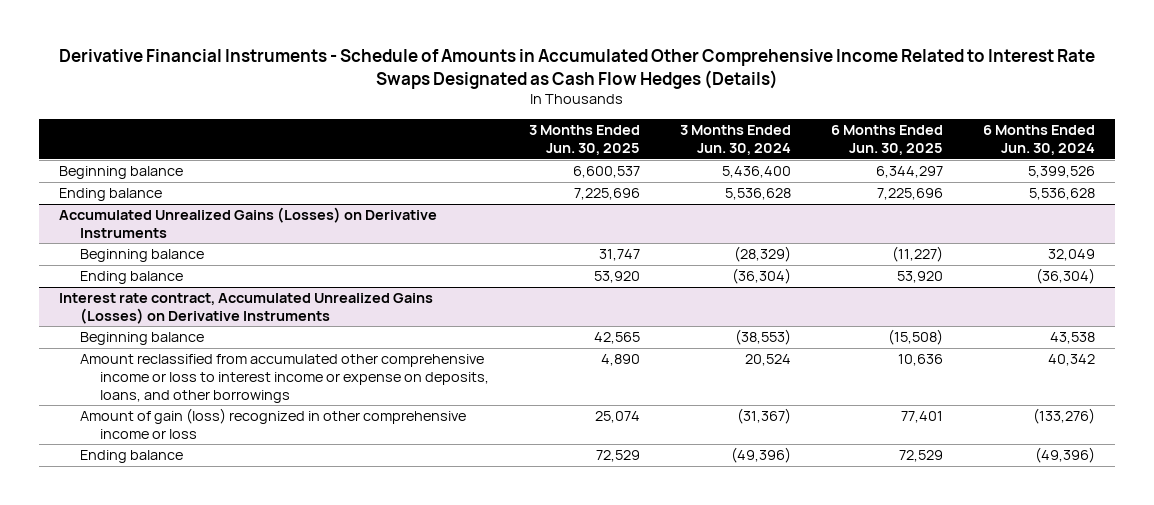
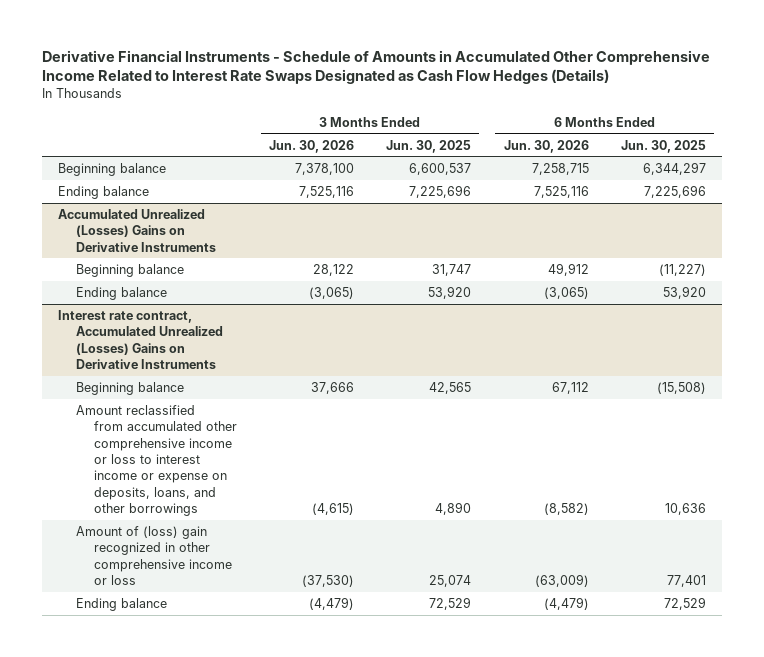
[680,125,792,156] 3 Months Ended Jun. 30, 2024 -> none
[983,125,1096,156] 6 Months Ended Jun. 30, 2024 -> none
none -> [269,139,355,153] Jun. 30, 2026
none -> [503,139,589,153] Jun. 30, 2026
[59,207,438,239] Accumulated Unrealized Gains (Losses) on Derivative Instruments -> [58,208,216,252] Accumulated Unrealized (Losses) Gains on Derivative Instruments
[59,293,434,325] Interest rate contract, Accumulated Unrealized Gains (Losses) on Derivative Instruments -> [58,309,223,370] Interest rate contract, Accumulated Unrealized (Losses) Gains on Derivative Instruments
[79,408,466,440] Amount of gain (loss) recognized in other comprehensive income or loss -> [75,525,232,586] Amount of (loss) gain recognized in other comprehensive income or loss

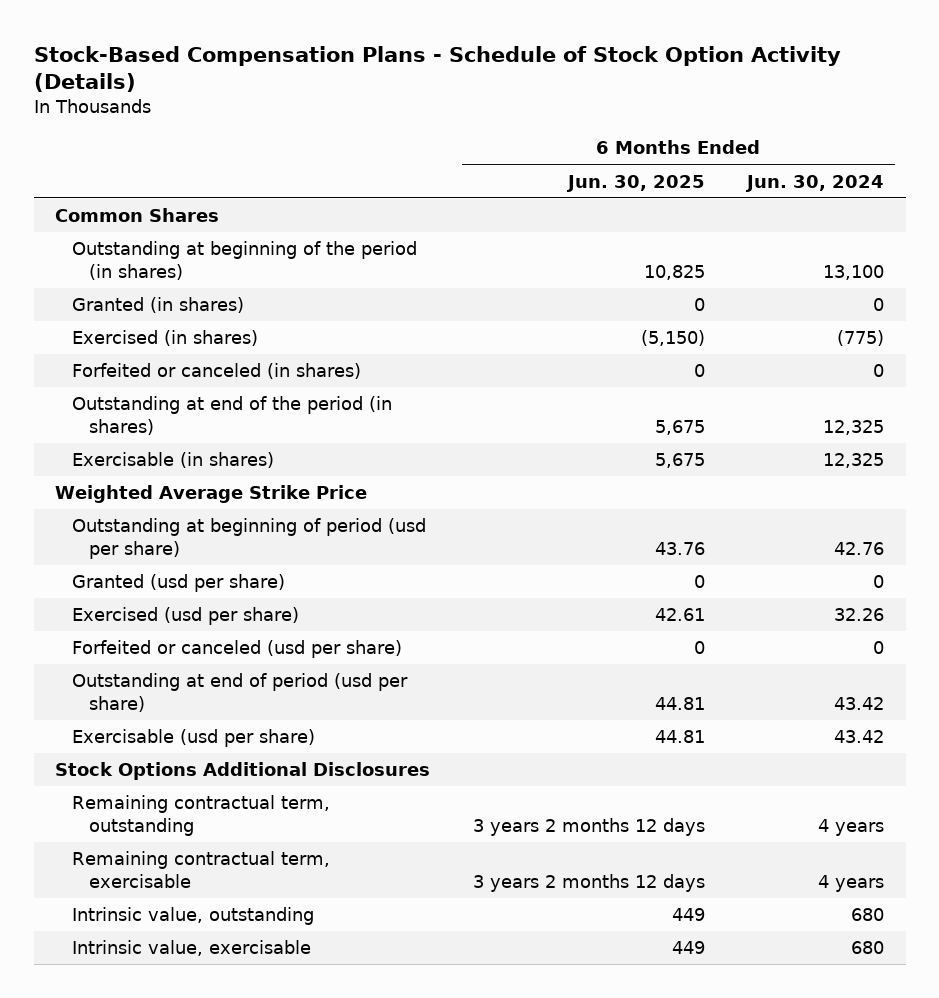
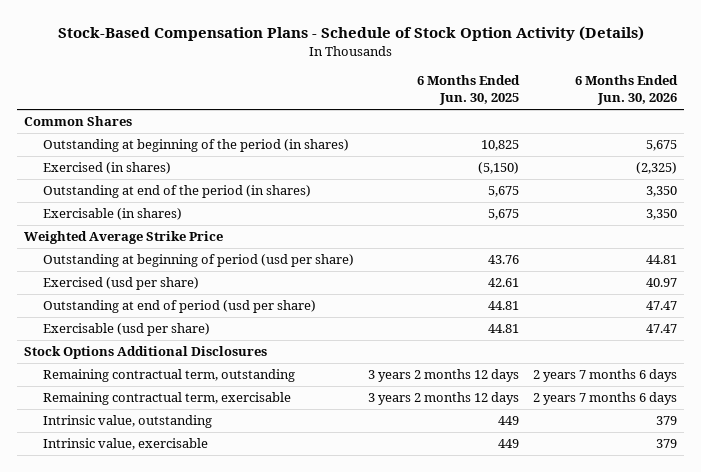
[745,174,885,192] Jun. 30, 2024 -> none
none -> [574,75,678,106] 6 Months Ended Jun. 30, 2026
[71,297,244,314] Granted (in shares) -> none
[71,363,361,380] Forfeited or canceled (in shares) -> none
[71,574,285,593] Granted (usd per share) -> none
[71,640,402,659] Forfeited or canceled (usd per share) -> none

